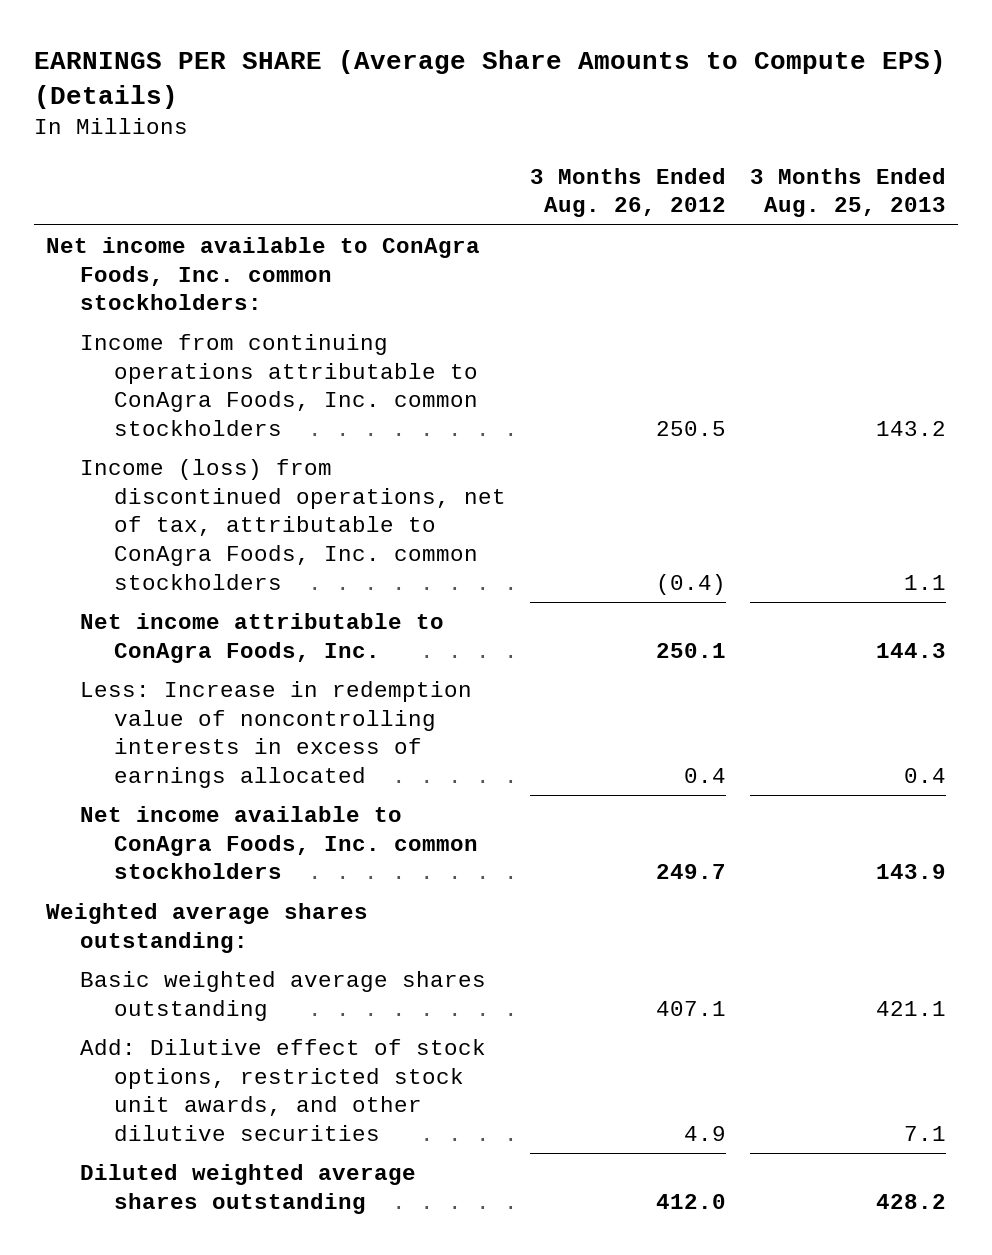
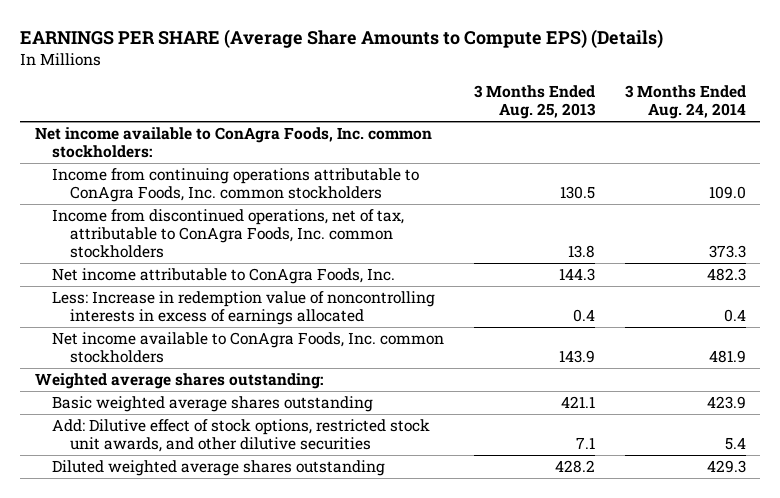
[530,167,727,218] 3 Months Ended Aug. 26, 2012 -> none
none -> [624,85,746,120] 3 Months Ended Aug. 24, 2014
[876,421,947,437] 143.2 -> [559,186,595,200] 130.5
[80,459,507,590] Income (loss) from discontinued operations, net of tax, attributable to ConAgra Foods, Inc. common stockholders -> [52,209,405,259] Income from discontinued operations, net of tax, attributable to ConAgra Foods, Inc. common stockholders
[904,574,947,590] 1.1 -> [567,245,595,259] 13.8

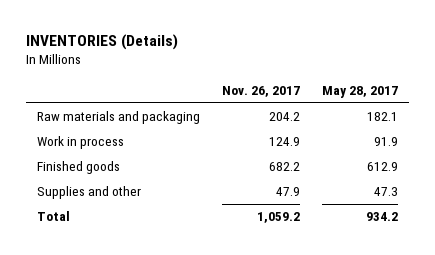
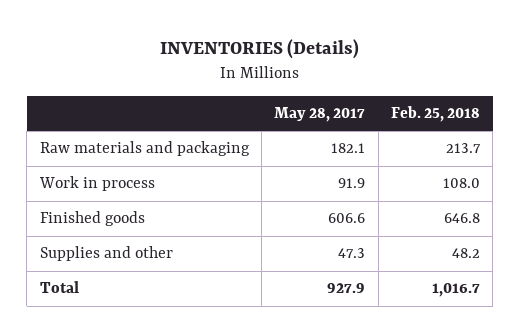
[221,86,300,98] Nov. 26, 2017 -> none
none -> [391,106,481,123] Feb. 25, 2018
[366,162,398,172] 612.9 -> [328,213,366,224] 606.6
[365,212,398,222] 934.2 -> [327,283,366,294] 927.9

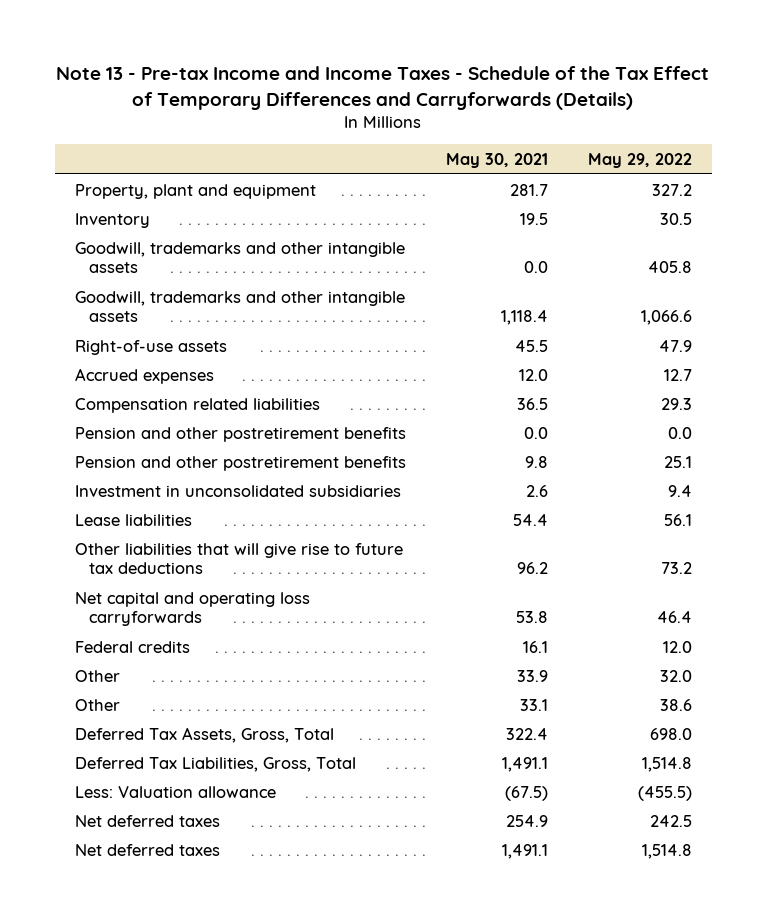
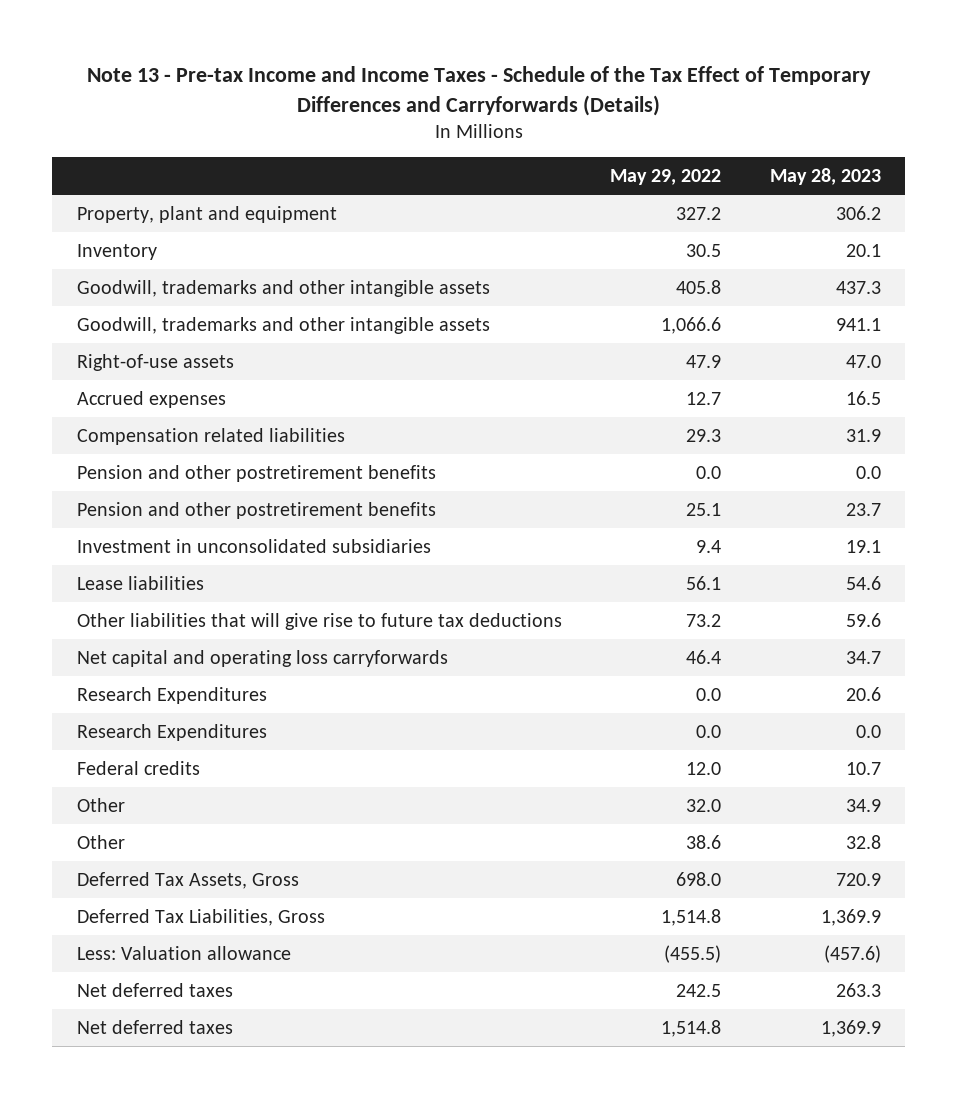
[445,152,548,168] May 30, 2021 -> none
none -> [769,168,881,186] May 28, 2023
none -> [76,686,267,704] Research Expenditures
none -> [76,723,267,741] Research Expenditures
[74,726,334,743] Deferred Tax Assets, Gross, Total -> [76,871,299,889] Deferred Tax Assets, Gross
[74,756,356,772] Deferred Tax Liabilities, Gross, Total -> [76,908,325,926] Deferred Tax Liabilities, Gross

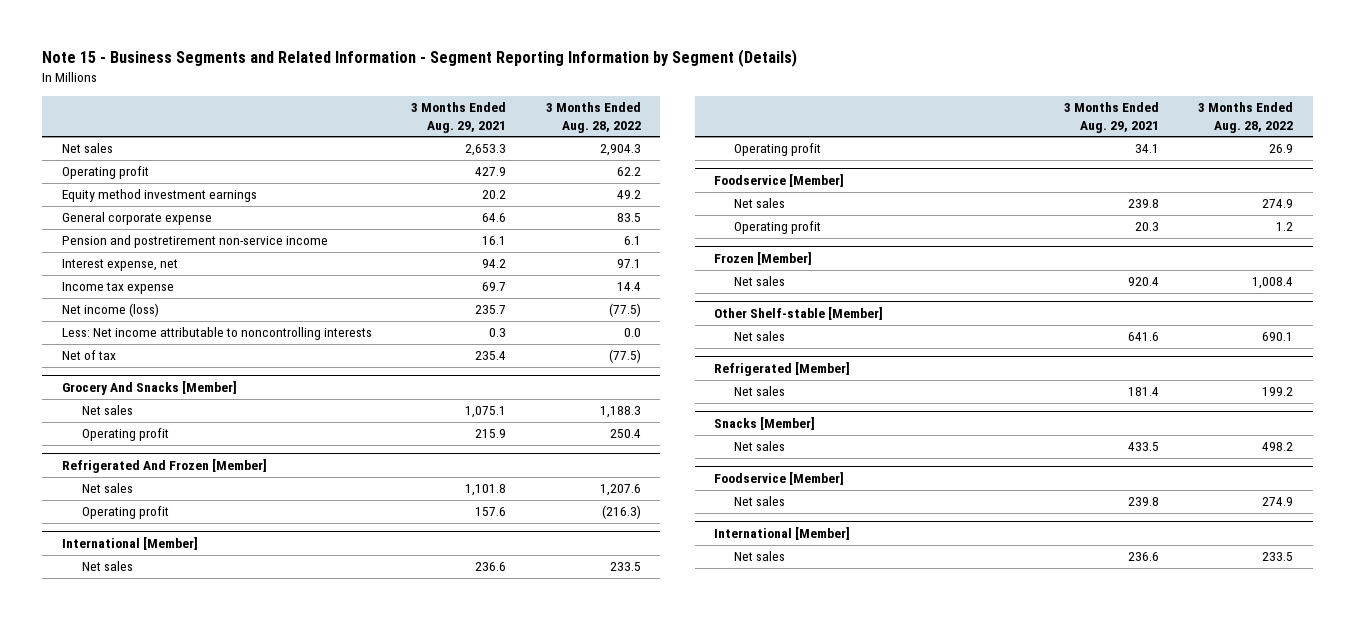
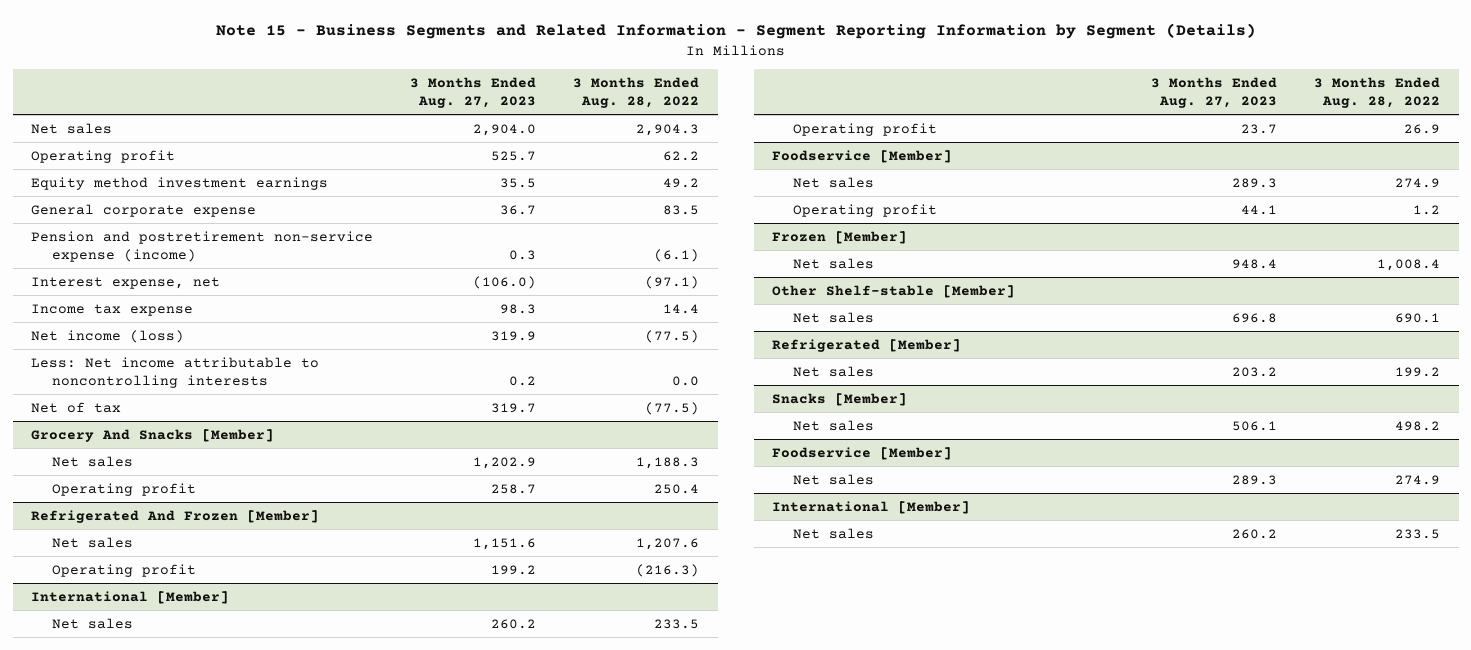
[411,101,507,133] 3 Months Ended Aug. 29, 2021 -> none
none -> [410,76,537,109] 3 Months Ended Aug. 27, 2023
[61,235,328,249] Pension and postretirement non-service income -> [31,230,374,262] Pension and postretirement non-service expense (income)
[623,236,641,246] 6.1 -> [654,248,700,262] (6.1)
[616,259,641,269] 97.1 -> [645,275,700,289] (97.1)

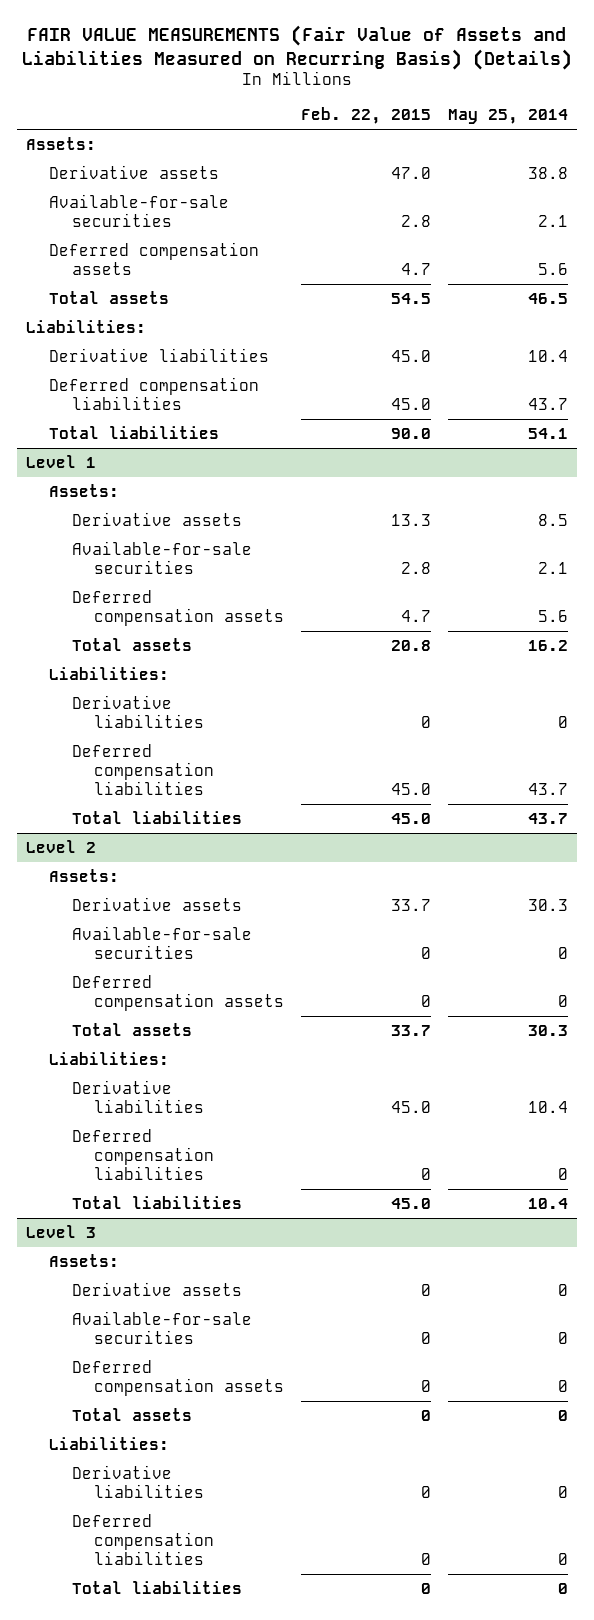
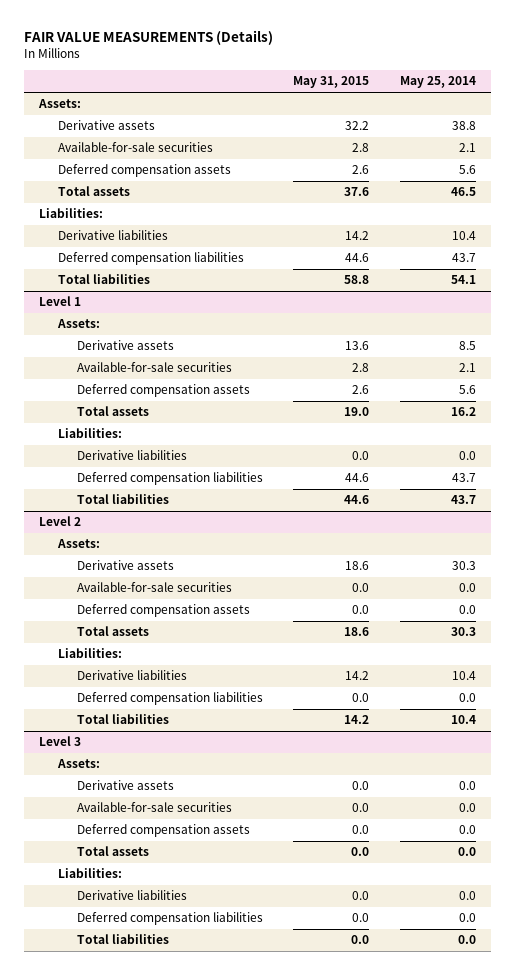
[22,25,573,70] FAIR VALUE MEASUREMENTS (Fair Value of Assets and Liabilities Measured on Recurring Basis) (Details) -> [23,30,273,46] FAIR VALUE MEASUREMENTS (Details)
[301,107,432,125] Feb. 22, 2015 -> none
none -> [293,76,370,89] May 31, 2015
[558,715,569,728] 0 -> [458,451,476,461] 0.0
[558,946,569,959] 0 -> [458,583,476,593] 0.0
[558,994,569,1007] 0 -> [458,605,476,615] 0.0
[558,1168,569,1181] 0 -> [458,693,476,703] 0.0
[558,1283,569,1296] 0 -> [458,781,476,791] 0.0
[558,1331,569,1344] 0 -> [458,803,476,813] 0.0
[558,1379,569,1392] 0 -> [458,825,476,835] 0.0
[558,1409,569,1421] 0 -> [457,847,476,857] 0.0
[558,1485,569,1498] 0 -> [458,891,476,901] 0.0
[558,1553,569,1566] 0 -> [458,913,476,923] 0.0
[558,1582,569,1594] 0 -> [457,935,476,945] 0.0

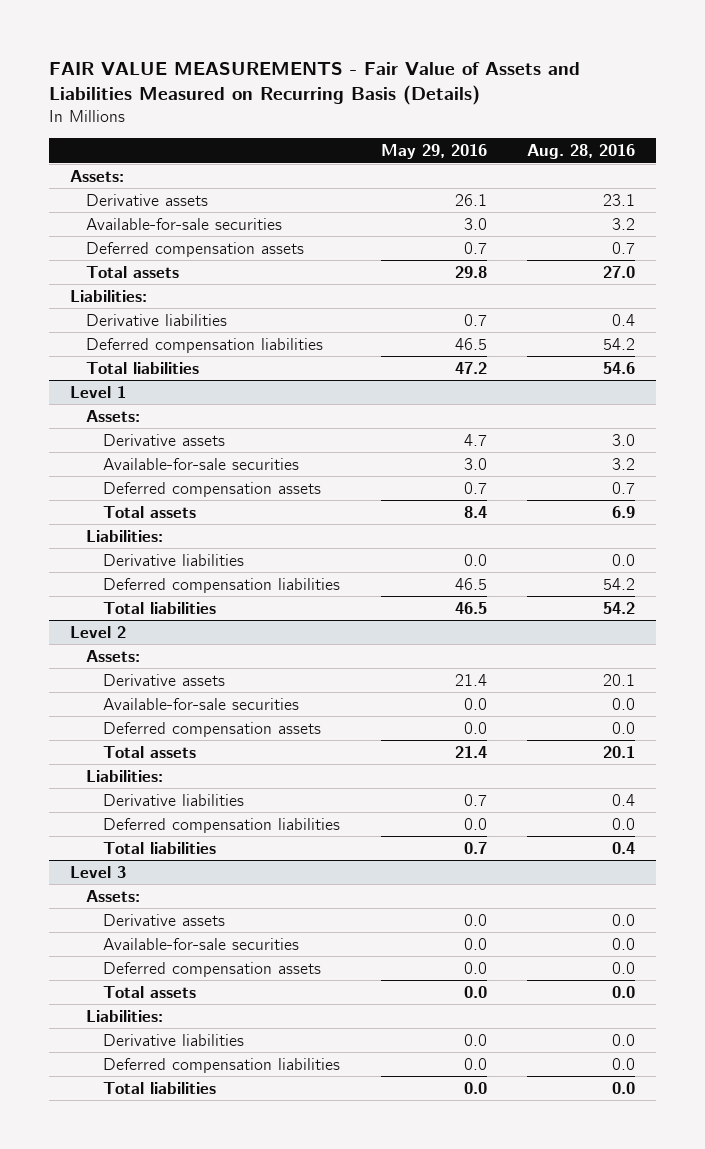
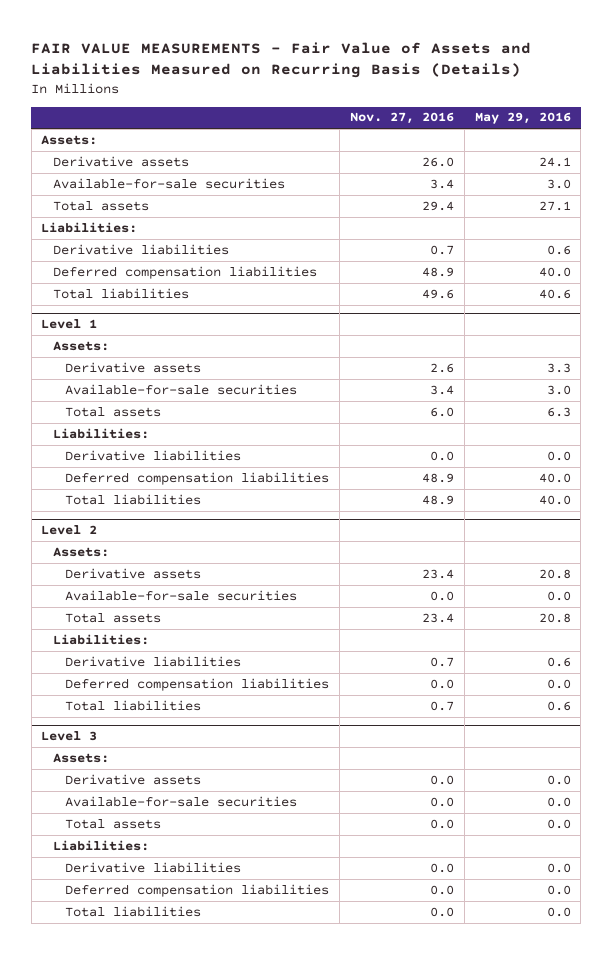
[527,144,636,160] Aug. 28, 2016 -> none
none -> [349,112,454,125] Nov. 27, 2016
[454,193,487,206] 26.1 -> [538,156,571,167] 24.1
[86,241,305,257] Deferred compensation assets -> none
[454,265,487,278] 29.8 -> [538,200,571,211] 27.1
[463,313,487,326] 0.7 -> [546,244,571,255] 0.6
[454,337,487,350] 46.5 -> [538,266,571,277] 40.0
[454,361,487,374] 47.2 -> [538,288,571,299] 40.6
[463,433,487,446] 4.7 -> [546,362,571,373] 3.3
[102,481,321,497] Deferred compensation assets -> none
[463,505,487,518] 8.4 -> [546,406,571,417] 6.3
[454,577,487,590] 46.5 -> [538,472,571,483] 40.0
[454,601,487,614] 46.5 -> [538,494,571,505] 40.0
[454,673,487,686] 21.4 -> [538,568,571,579] 20.8
[102,721,321,737] Deferred compensation assets -> none
[454,745,487,758] 21.4 -> [538,612,571,623] 20.8
[463,793,487,806] 0.7 -> [546,656,571,667] 0.6
[463,841,487,854] 0.7 -> [546,700,571,711] 0.6
[102,961,321,977] Deferred compensation assets -> none

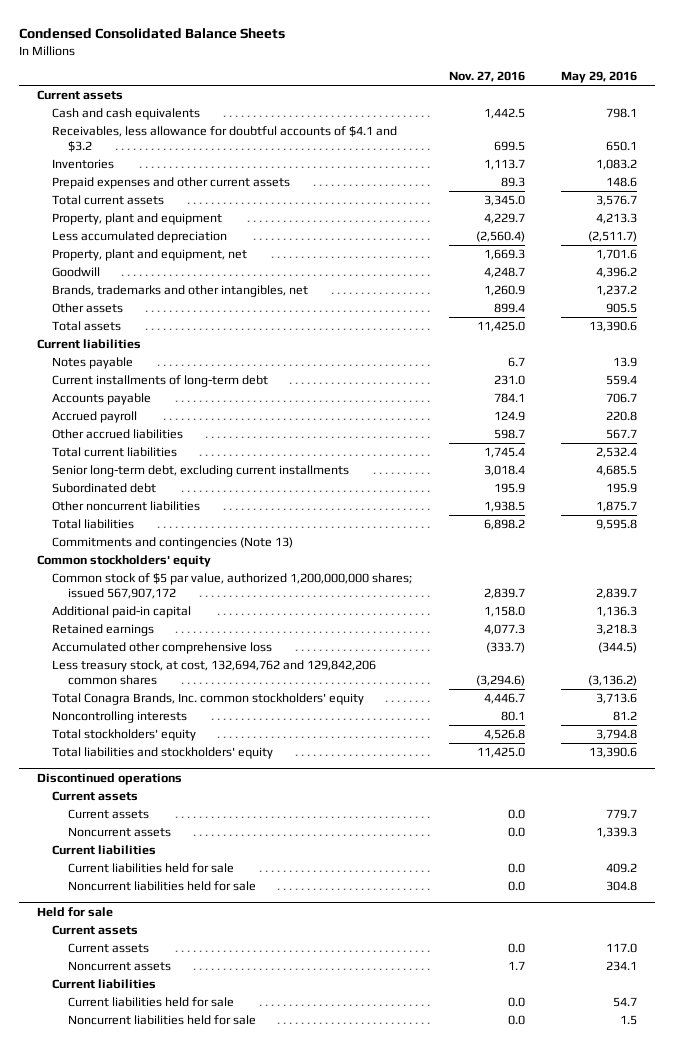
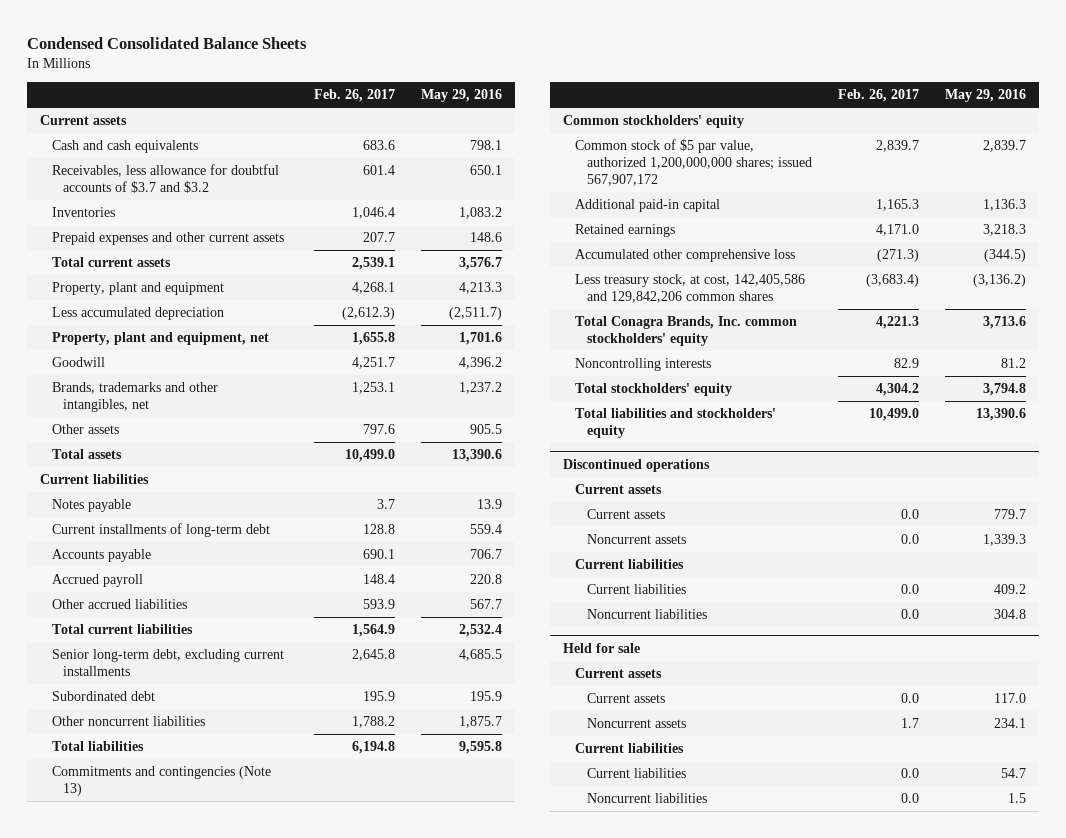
[448,71,525,83] Nov. 27, 2016 -> none
none -> [314,89,396,103] Feb. 26, 2017
[52,126,398,153] Receivables, less allowance for doubtful accounts of $4.1 and $3.2 -> [51,164,279,193] Receivables, less allowance for doubtful accounts of $3.7 and $3.2
[52,660,377,686] Less treasury stock, at cost, 132,694,762 and 129,842,206 common shares -> [575,274,806,303] Less treasury stock, at cost, 142,405,586 and 129,842,206 common shares
[67,863,234,874] Current liabilities held for sale -> [586,584,686,595] Current liabilities
[67,881,256,892] Noncurrent liabilities held for sale -> [586,609,707,620] Noncurrent liabilities
[67,997,234,1008] Current liabilities held for sale -> [586,768,686,779] Current liabilities
[67,1015,256,1026] Noncurrent liabilities held for sale -> [586,793,707,804] Noncurrent liabilities

